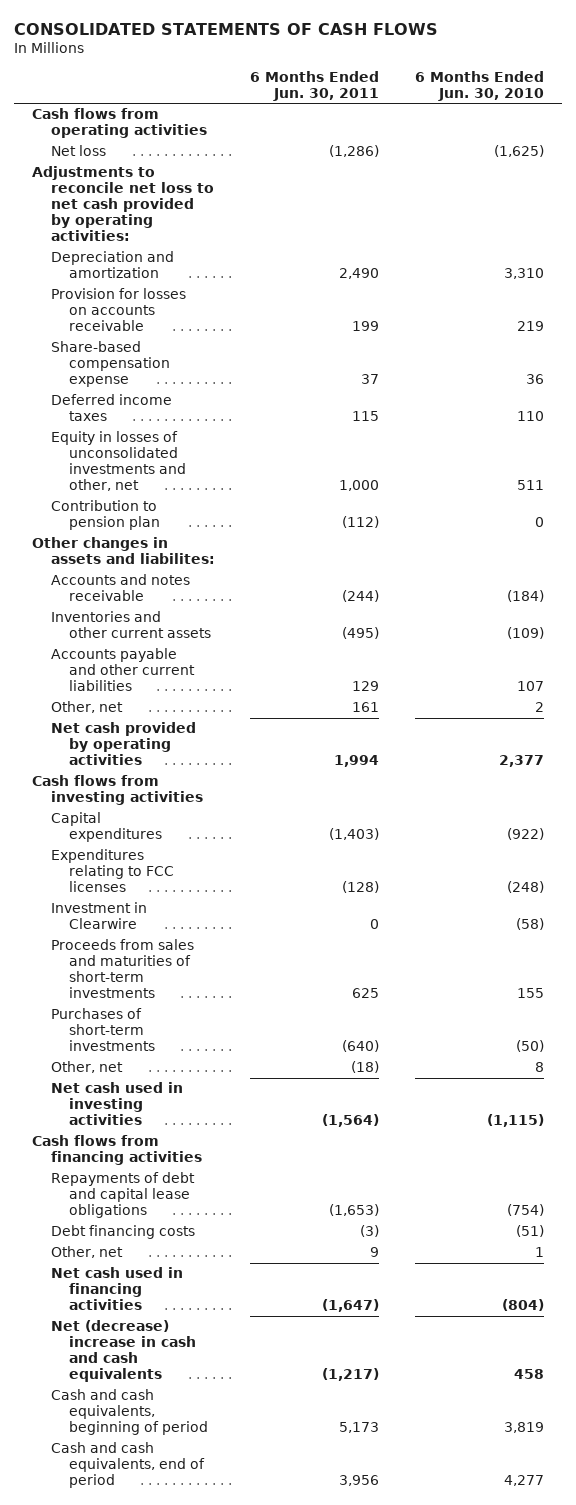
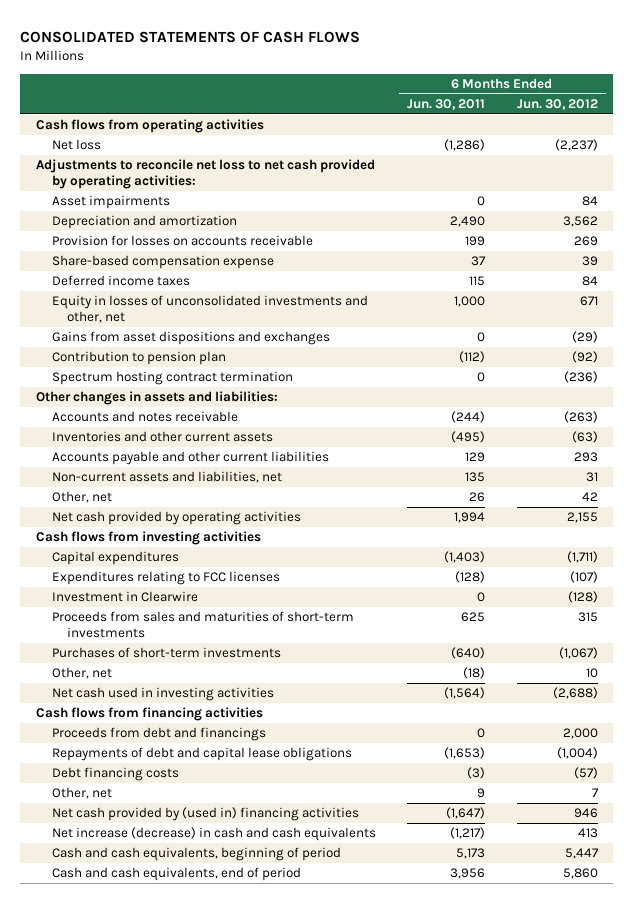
[414,70,544,101] 6 Months Ended Jun. 30, 2010 -> none
none -> [516,99,598,111] Jun. 30, 2012
none -> [51,195,170,210] Asset impairments
none -> [51,331,330,346] Gains from asset dispositions and exchanges
none -> [51,371,293,386] Spectrum hosting contract termination
[31,537,215,565] Other changes in assets and liabilites: -> [36,391,279,406] Other changes in assets and liabilities:
none -> [51,471,282,484] Non-current assets and liabilities, net
[352,702,380,713] 161 -> [469,492,486,503] 26
none -> [51,727,266,742] Proceeds from debt and financings
[50,1267,183,1311] Net cash used in financing activities -> [51,807,359,822] Net cash provided by (used in) financing activities
[50,1320,197,1383] Net (decrease) increase in cash and cash equivalents -> [51,827,376,842] Net increase (decrease) in cash and cash equivalents

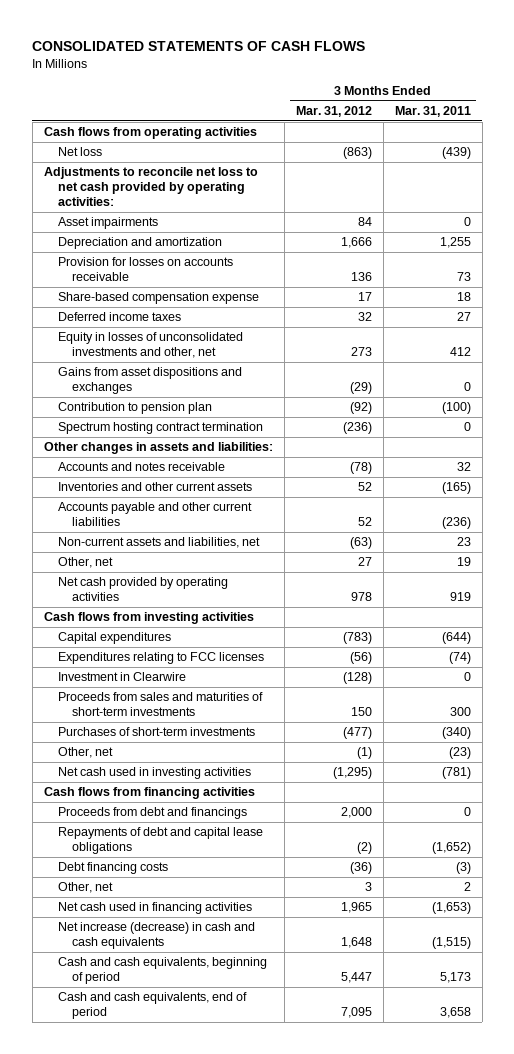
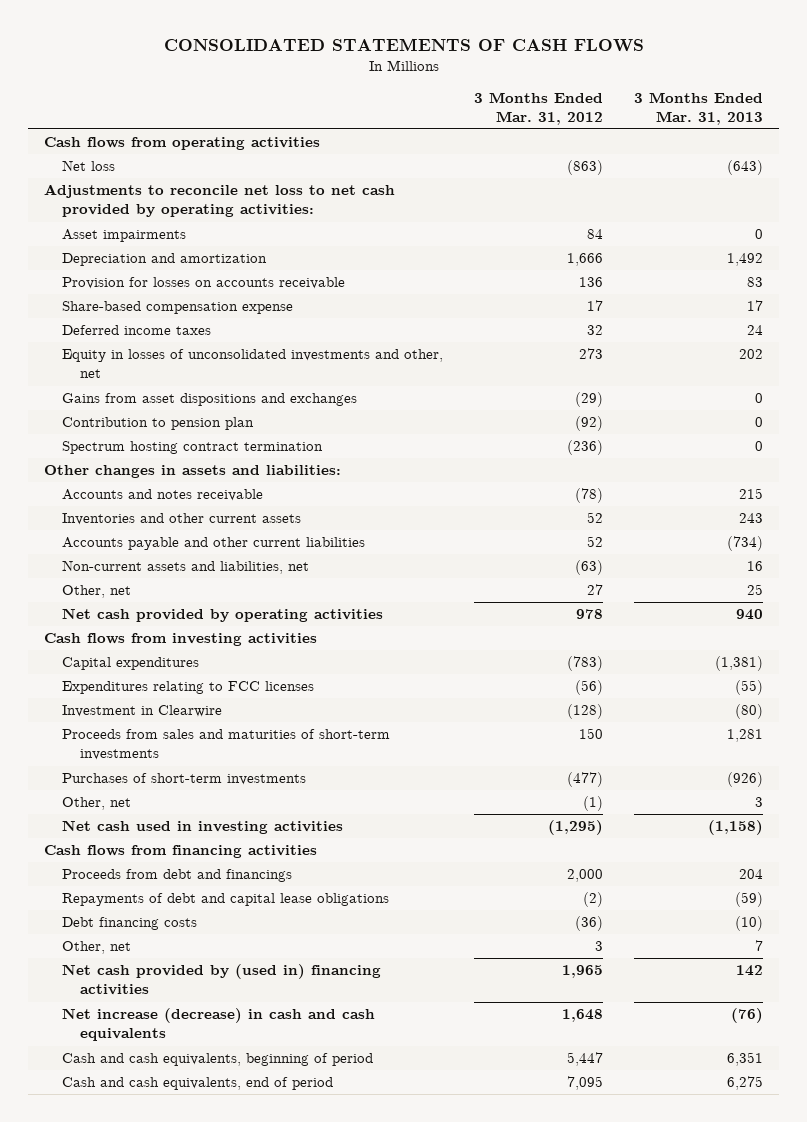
[394,106,471,118] Mar. 31, 2011 -> none
none -> [634,91,764,125] 3 Months Ended Mar. 31, 2013
[57,902,252,915] Net cash used in financing activities -> [61,964,381,996] Net cash provided by (used in) financing activities

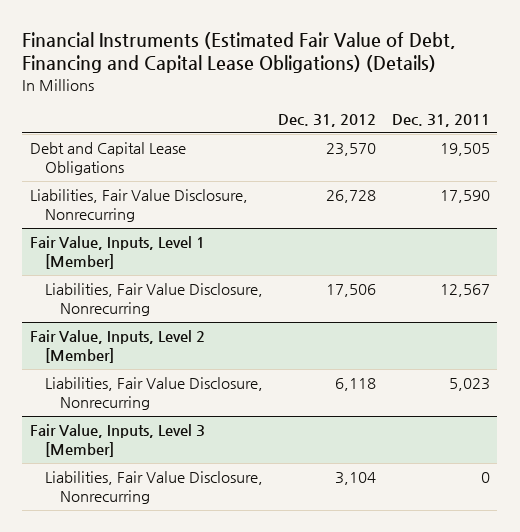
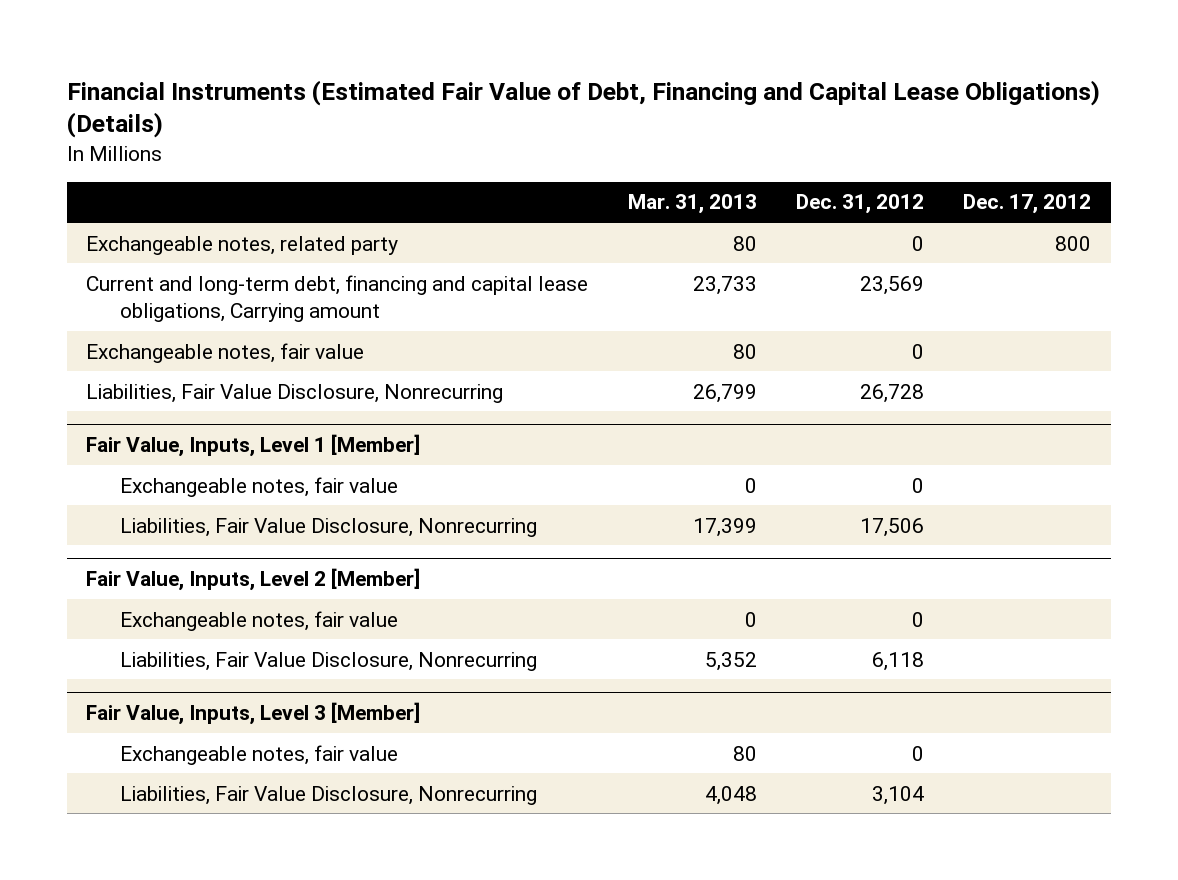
[391,114,490,128] Dec. 31, 2011 -> none
none -> [627,194,757,215] Mar. 31, 2013
none -> [963,194,1092,215] Dec. 17, 2012
none -> [86,235,399,255] Exchangeable notes, related party
[29,142,186,176] Debt and Capital Lease Obligations -> [86,274,589,322] Current and long-term debt, financing and capital lease obligations, Carrying amount
[326,143,377,157] 23,570 -> [859,275,924,295] 23,569
none -> [86,342,365,363] Exchangeable notes, fair value
none -> [120,476,399,497] Exchangeable notes, fair value
none -> [120,610,399,631] Exchangeable notes, fair value
none -> [120,744,399,765] Exchangeable notes, fair value

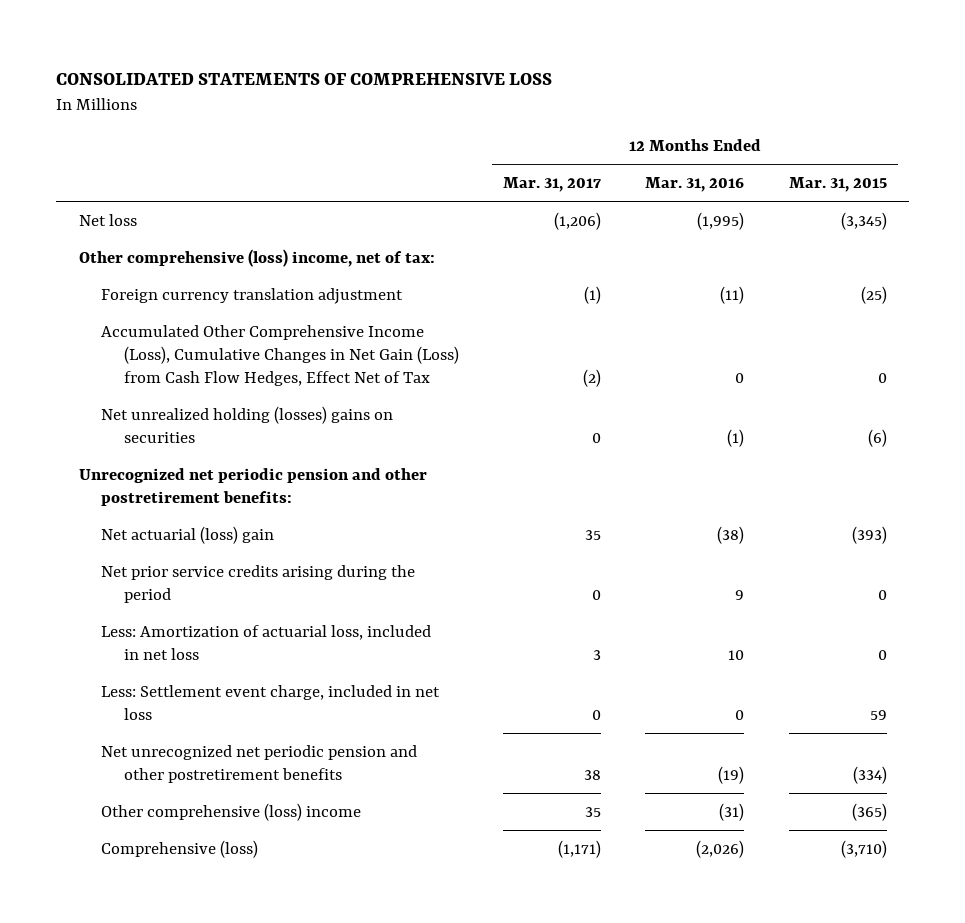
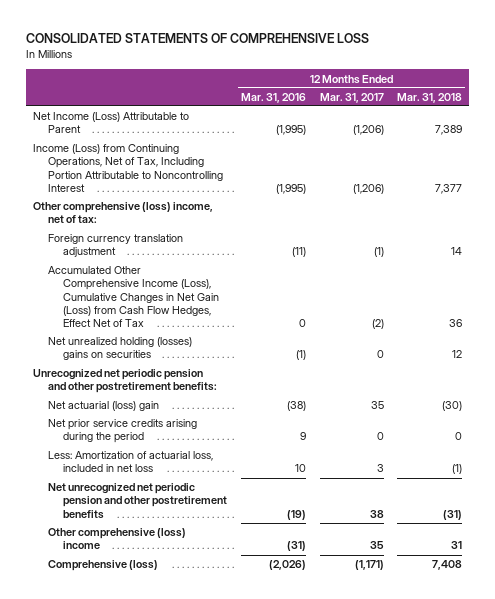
[788,177,887,193] Mar. 31, 2015 -> none
none -> [397,92,463,103] Mar. 31, 2018
[78,213,137,226] Net loss -> [32,112,189,134] Net Income (Loss) Attributable to Parent
none -> [32,144,224,192] Income (Loss) from Continuing Operations, Net of Tax, Including Portion Attributable to Noncontrolling Interest
[101,684,441,720] Less: Settlement event charge, included in net loss -> none

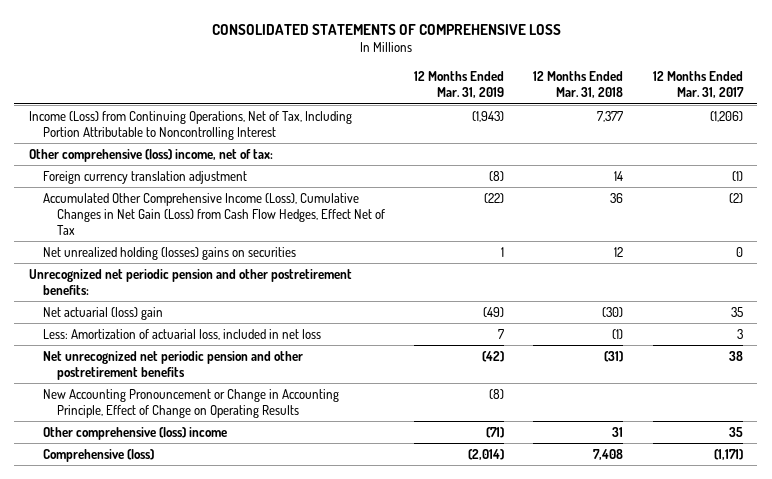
[240,92,306,103] Mar. 31, 2016 -> none
none -> [414,71,505,99] 12 Months Ended Mar. 31, 2019
[32,112,189,134] Net Income (Loss) Attributable to Parent -> none
[48,419,198,444] Net prior service credits arising during the period -> none
none -> [43,388,340,418] New Accounting Pronouncement or Change in Accounting Principle, Effect of Change on Operating Results

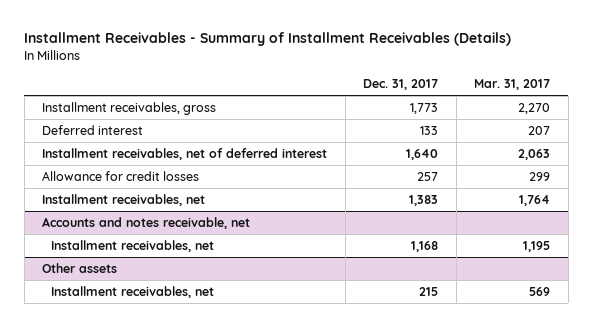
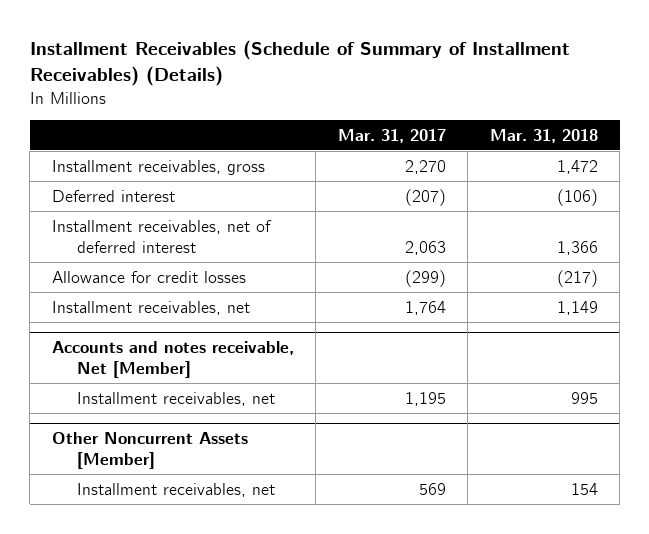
[24,32,512,47] Installment Receivables - Summary of Installment Receivables (Details) -> [29,40,570,87] Installment Receivables (Schedule of Summary of Installment Receivables) (Details)
[363,79,439,91] Dec. 31, 2017 -> none
none -> [489,128,598,143] Mar. 31, 2018
[528,125,551,135] 207 -> [404,188,446,206] (207)
[529,171,551,181] 299 -> [404,269,446,287] (299)
[42,216,251,229] Accounts and notes receivable, net -> [51,341,294,379] Accounts and notes receivable, Net [Member]
[42,262,118,273] Other assets -> [51,432,248,470] Other Noncurrent Assets [Member]

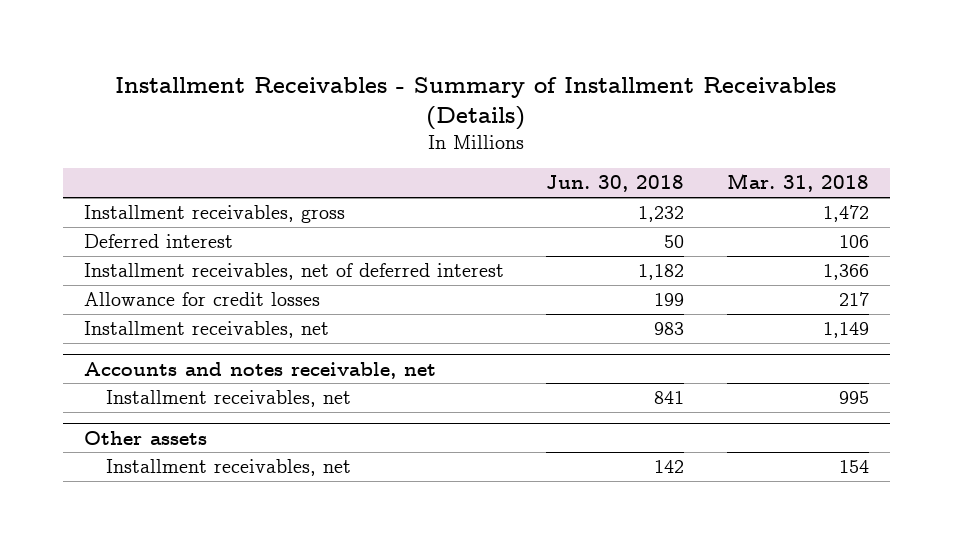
[29,40,570,87] Installment Receivables (Schedule of Summary of Installment Receivables) (Details) -> [115,76,837,130] Installment Receivables - Summary of Installment Receivables (Details)
[337,128,446,143] Mar. 31, 2017 -> none
none -> [546,175,685,193] Jun. 30, 2018
[556,188,598,206] (106) -> [839,235,870,249] 106
[556,269,598,287] (217) -> [839,292,870,307] 217
[51,341,294,379] Accounts and notes receivable, Net [Member] -> [83,361,436,379] Accounts and notes receivable, net
[51,432,248,470] Other Noncurrent Assets [Member] -> [83,430,207,445] Other assets

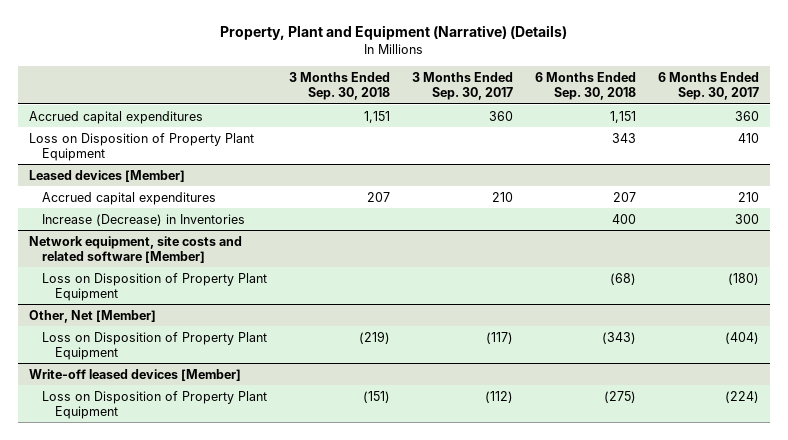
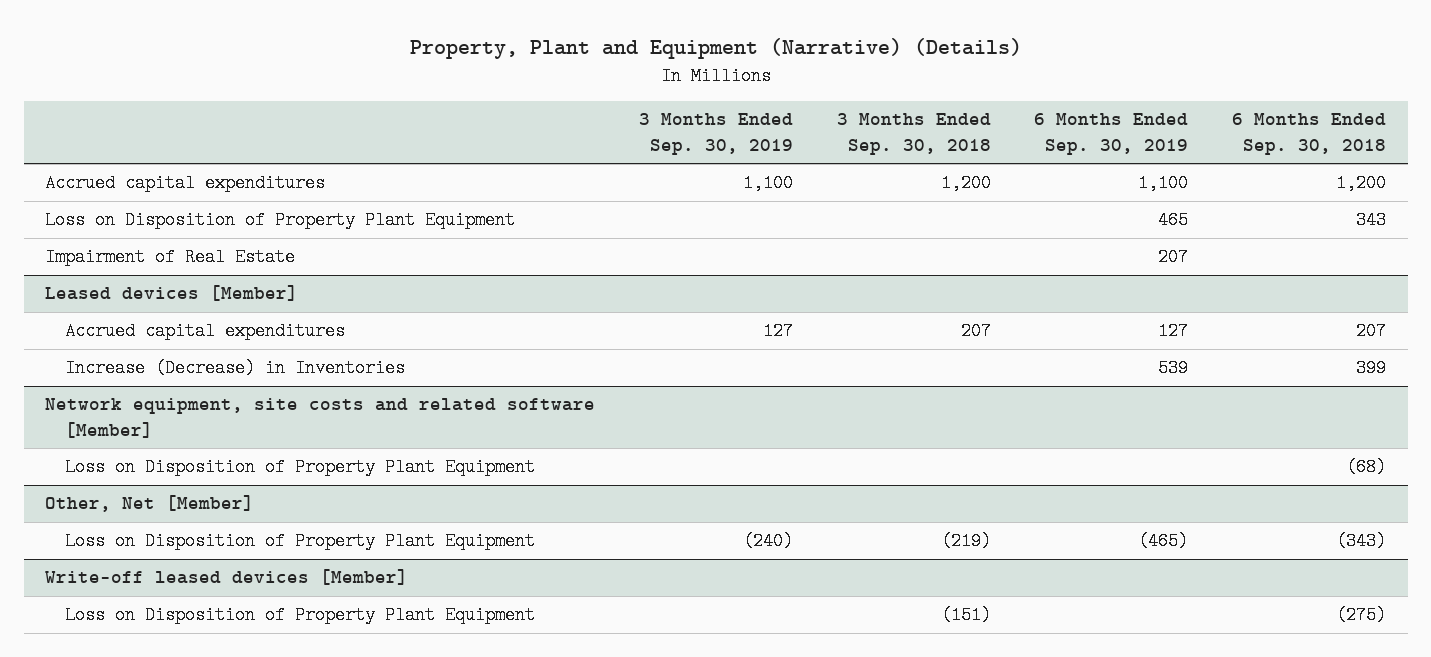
[412,72,514,100] 3 Months Ended Sep. 30, 2017 -> none
[658,72,760,100] 6 Months Ended Sep. 30, 2017 -> none
none -> [638,113,793,156] 3 Months Ended Sep. 30, 2019
none -> [1034,113,1189,156] 6 Months Ended Sep. 30, 2019
[364,110,391,123] 1,151 -> [940,174,991,193] 1,200
[610,110,637,123] 1,151 -> [1335,174,1386,193] 1,200
none -> [45,248,296,267] Impairment of Real Estate
[612,213,637,224] 400 -> [1355,359,1386,378] 399

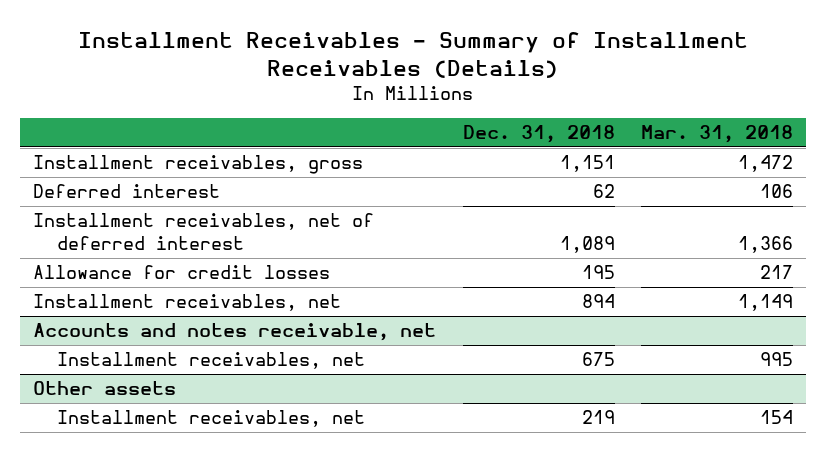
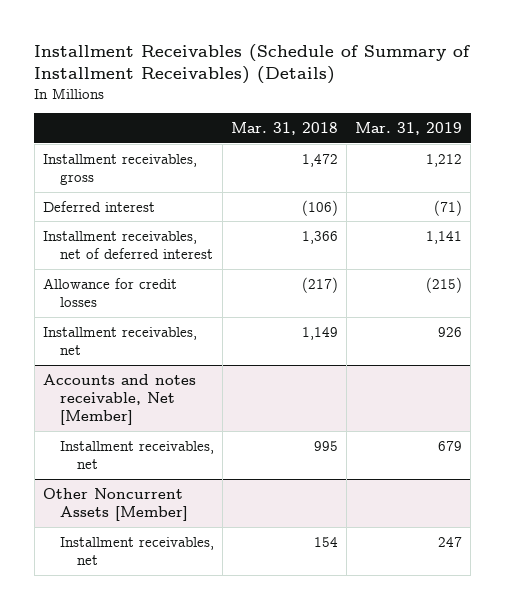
[78,31,749,78] Installment Receivables - Summary of Installment Receivables (Details) -> [34,43,471,85] Installment Receivables (Schedule of Summary of Installment Receivables) (Details)
[462,125,615,144] Dec. 31, 2018 -> none
none -> [355,122,463,136] Mar. 31, 2019
[759,184,793,199] 106 -> [302,199,339,216] (106)
[759,265,793,280] 217 -> [302,276,339,293] (217)
[33,323,437,342] Accounts and notes receivable, net -> [43,373,197,426] Accounts and notes receivable, Net [Member]
[33,381,177,396] Other assets -> [43,487,189,522] Other Noncurrent Assets [Member]

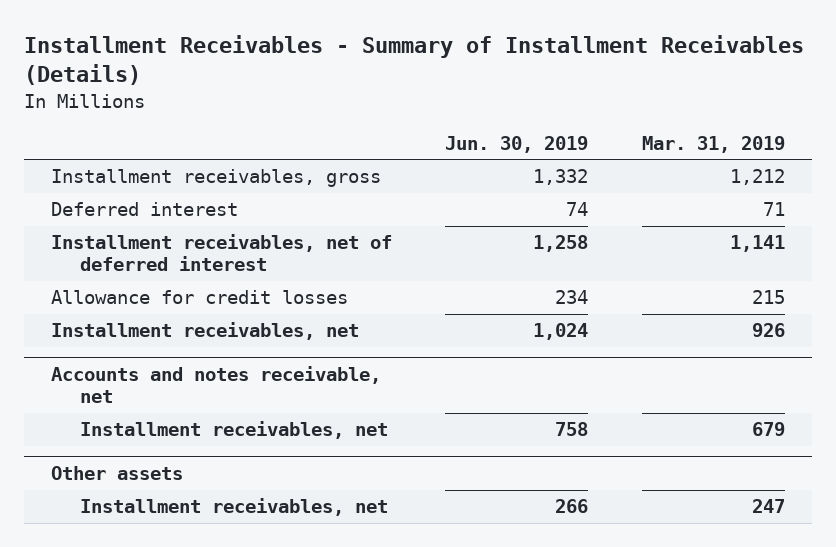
[34,43,471,85] Installment Receivables (Schedule of Summary of Installment Receivables) (Details) -> [24,35,805,86] Installment Receivables - Summary of Installment Receivables (Details)
[231,122,339,136] Mar. 31, 2018 -> none
none -> [445,135,589,153] Jun. 30, 2019
[434,199,463,216] (71) -> [762,202,785,217] 71
[426,276,463,293] (215) -> [751,290,785,305] 215
[43,373,197,426] Accounts and notes receivable, Net [Member] -> [50,366,381,404] Accounts and notes receivable, net
[43,487,189,522] Other Noncurrent Assets [Member] -> [50,466,183,481] Other assets

